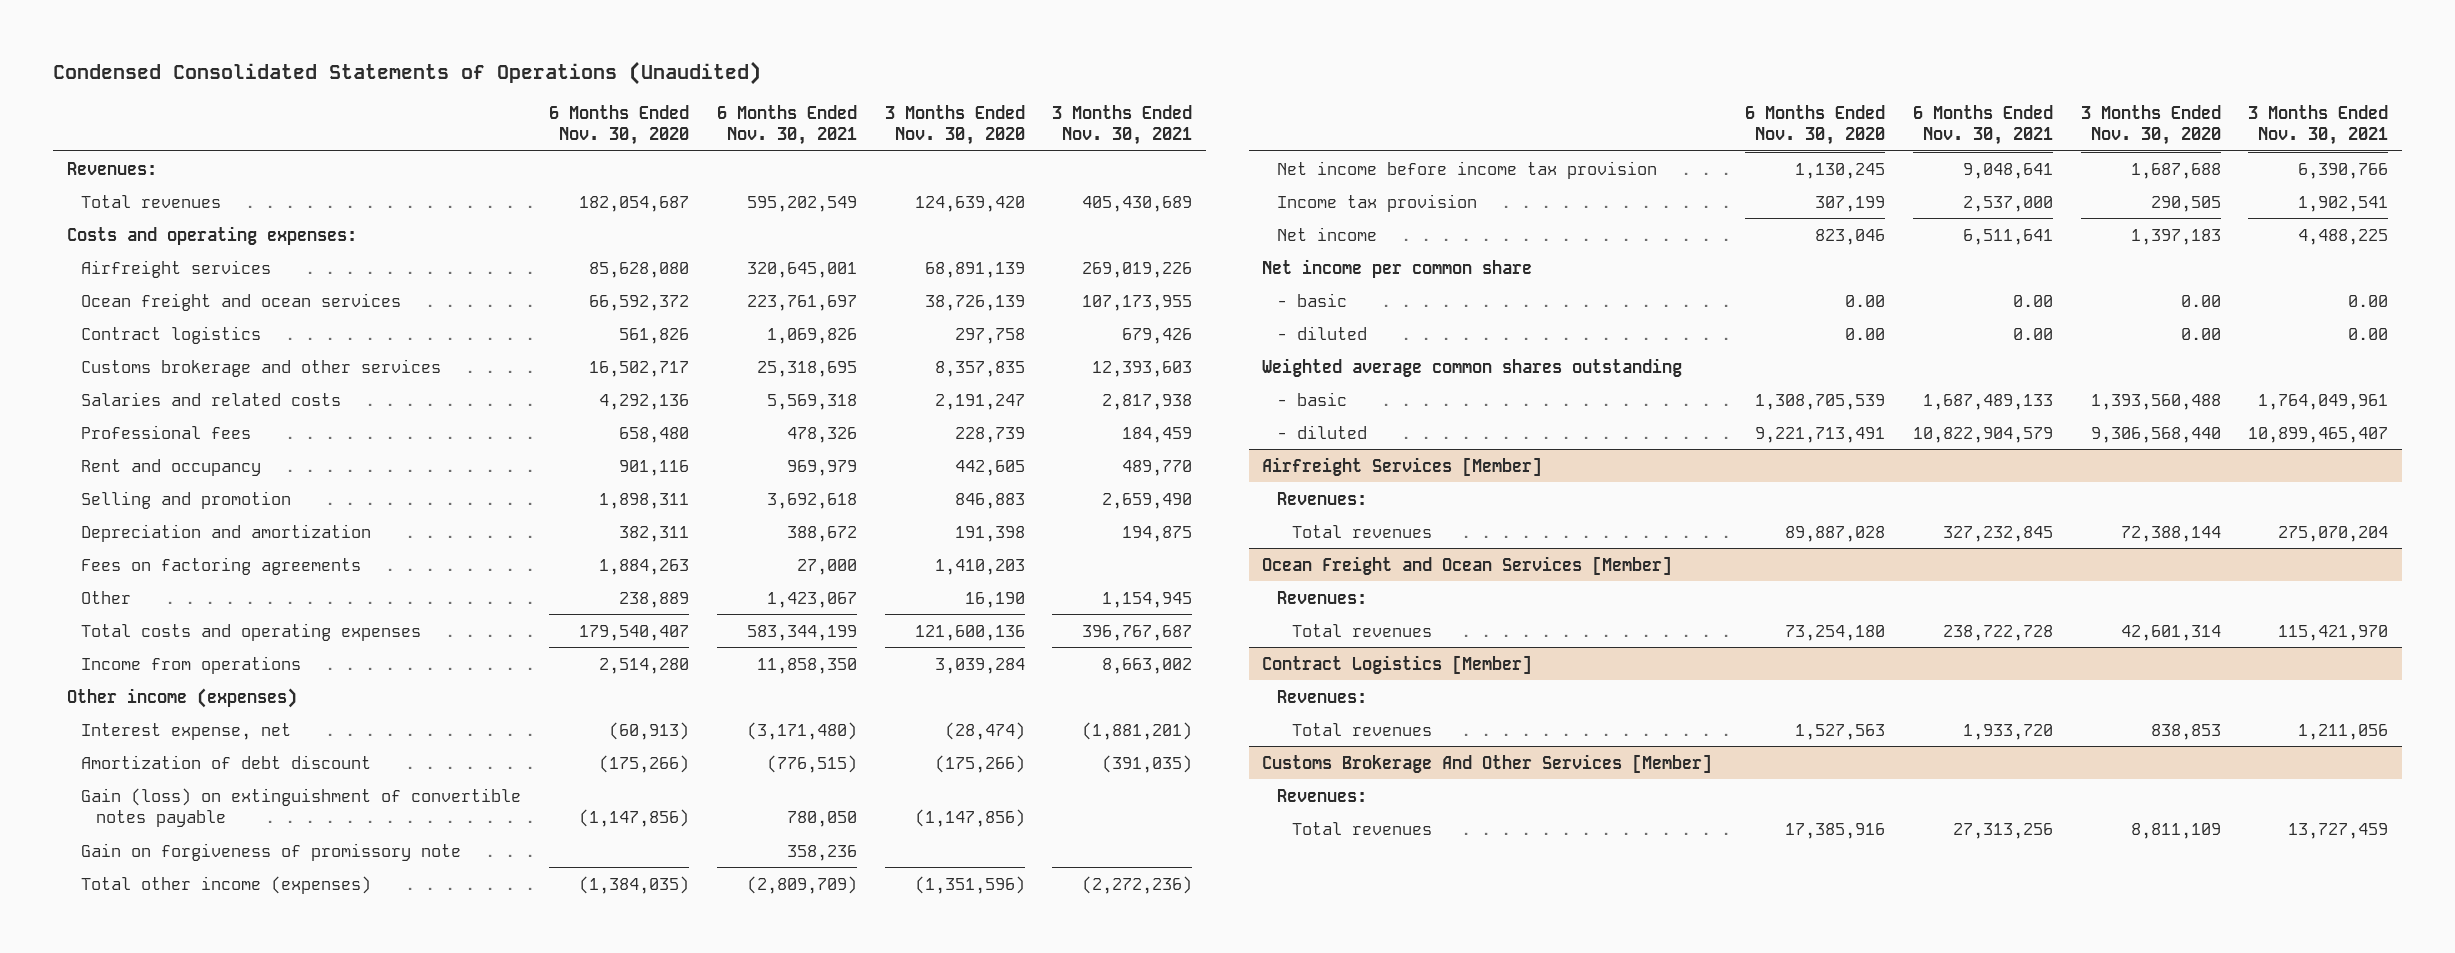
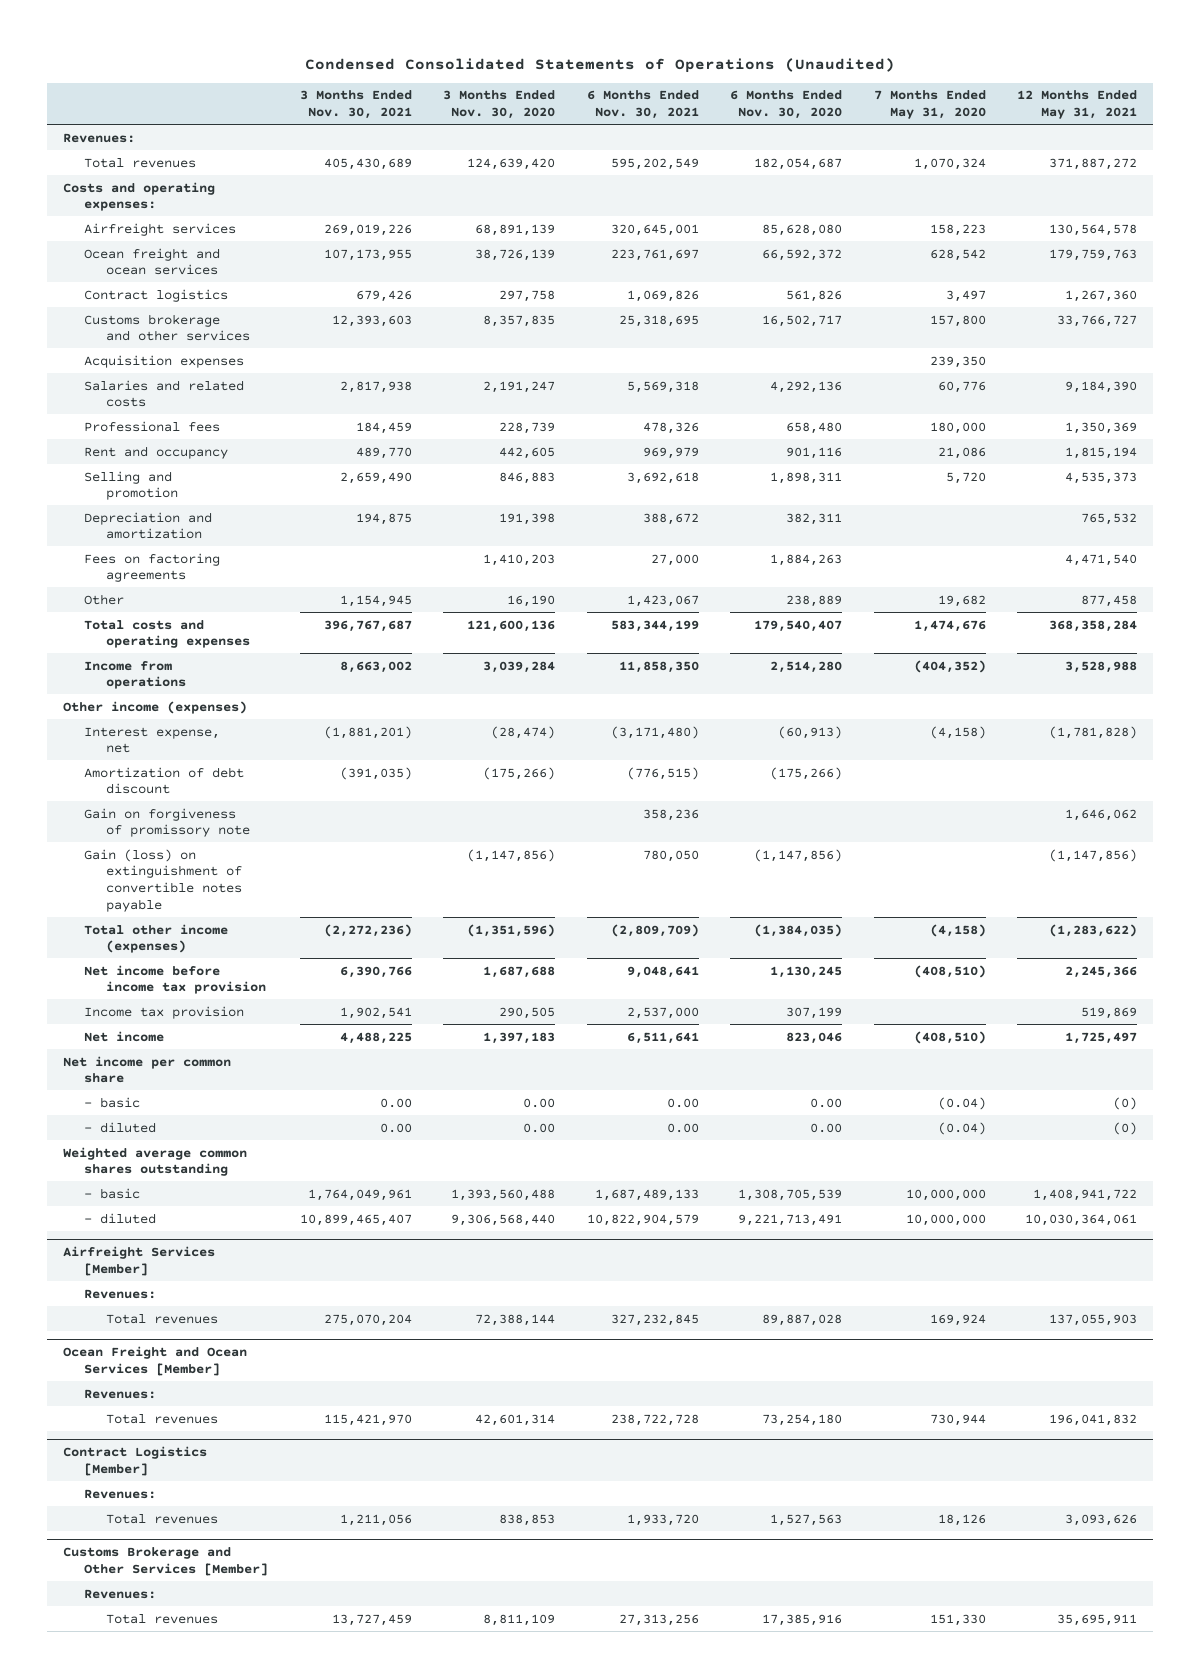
none -> [873,90,986,119] 7 Months Ended May 31, 2020
none -> [1017,90,1138,119] 12 Months Ended May 31, 2021
none -> [84,354,245,368] Acquisition expenses
[81,787,522,828] Gain (loss) on extinguishment of convertible notes payable -> [84,848,242,912] Gain (loss) on extinguishment of convertible notes payable
[1262,753,1713,773] Customs Brokerage And Other Services [Member] -> [62,1546,269,1576] Customs Brokerage and Other Services [Member]

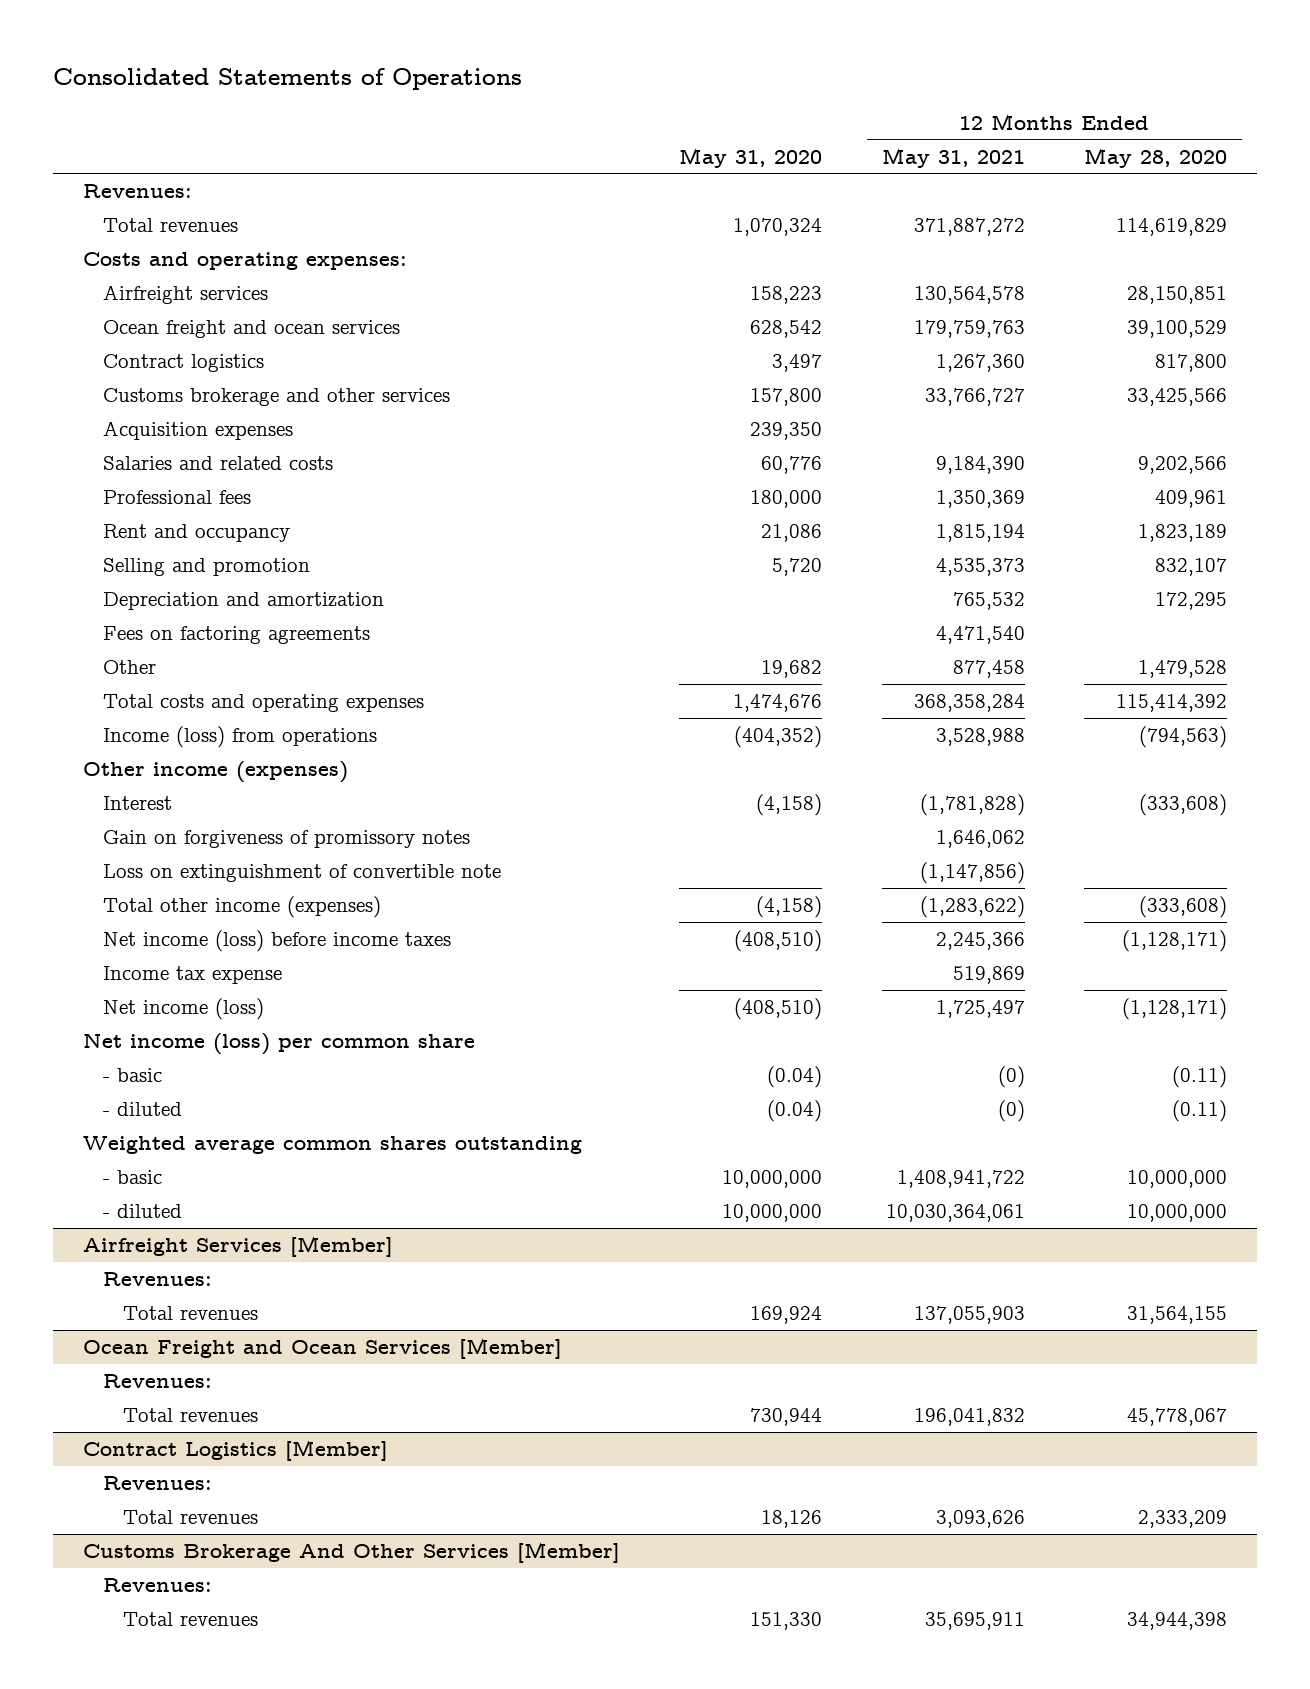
[304,57,895,73] Condensed Consolidated Statements of Operations (Unaudited) -> [52,67,522,90] Consolidated Statements of Operations
[299,90,412,119] 3 Months Ended Nov. 30, 2021 -> none
[443,90,556,119] 3 Months Ended Nov. 30, 2020 -> none
[586,90,699,119] 6 Months Ended Nov. 30, 2021 -> none
[730,90,843,119] 6 Months Ended Nov. 30, 2020 -> none
[873,90,986,119] 7 Months Ended May 31, 2020 -> none
none -> [679,147,823,168] May 31, 2020
none -> [1083,147,1227,168] May 28, 2020
[84,660,186,690] Income from operations -> [102,726,377,749] Income (loss) from operations
[84,766,245,795] Amortization of debt discount -> none
[84,726,221,754] Interest expense, net -> [102,796,172,811] Interest
[84,807,250,838] Gain on forgiveness of promissory note -> [102,830,470,849] Gain on forgiveness of promissory notes
[84,848,242,912] Gain (loss) on extinguishment of convertible notes payable -> [102,864,501,883] Loss on extinguishment of convertible note
[84,964,266,995] Net income before income tax provision -> [102,930,451,953] Net income (loss) before income taxes
[84,1005,245,1019] Income tax provision -> [102,966,282,985] Income tax expense
[84,1030,165,1042] Net income -> [102,998,264,1021] Net income (loss)
[62,1055,231,1084] Net income per common share -> [82,1033,475,1056] Net income (loss) per common share
[62,1546,269,1576] Customs Brokerage and Other Services [Member] -> [82,1542,620,1564] Customs Brokerage And Other Services [Member]

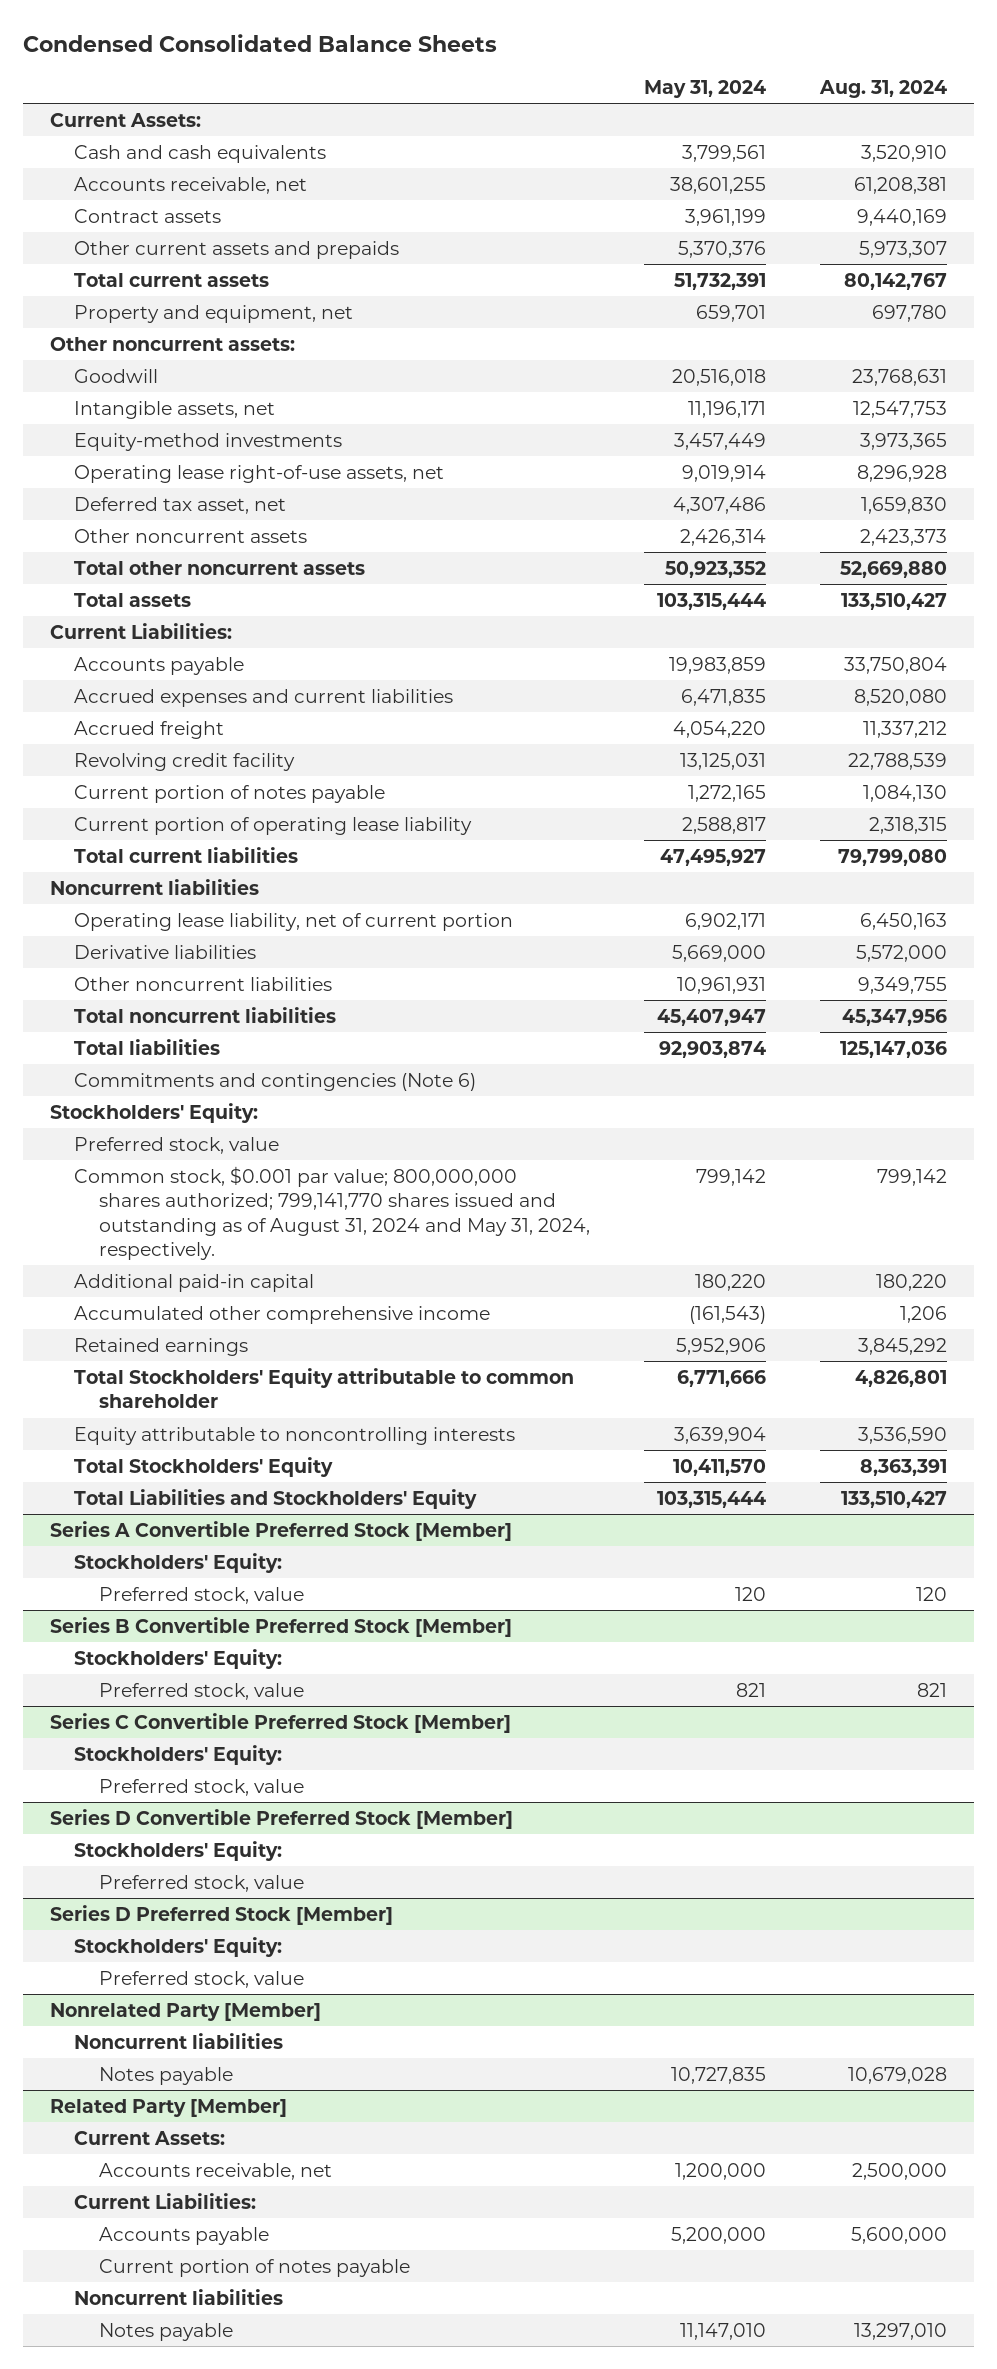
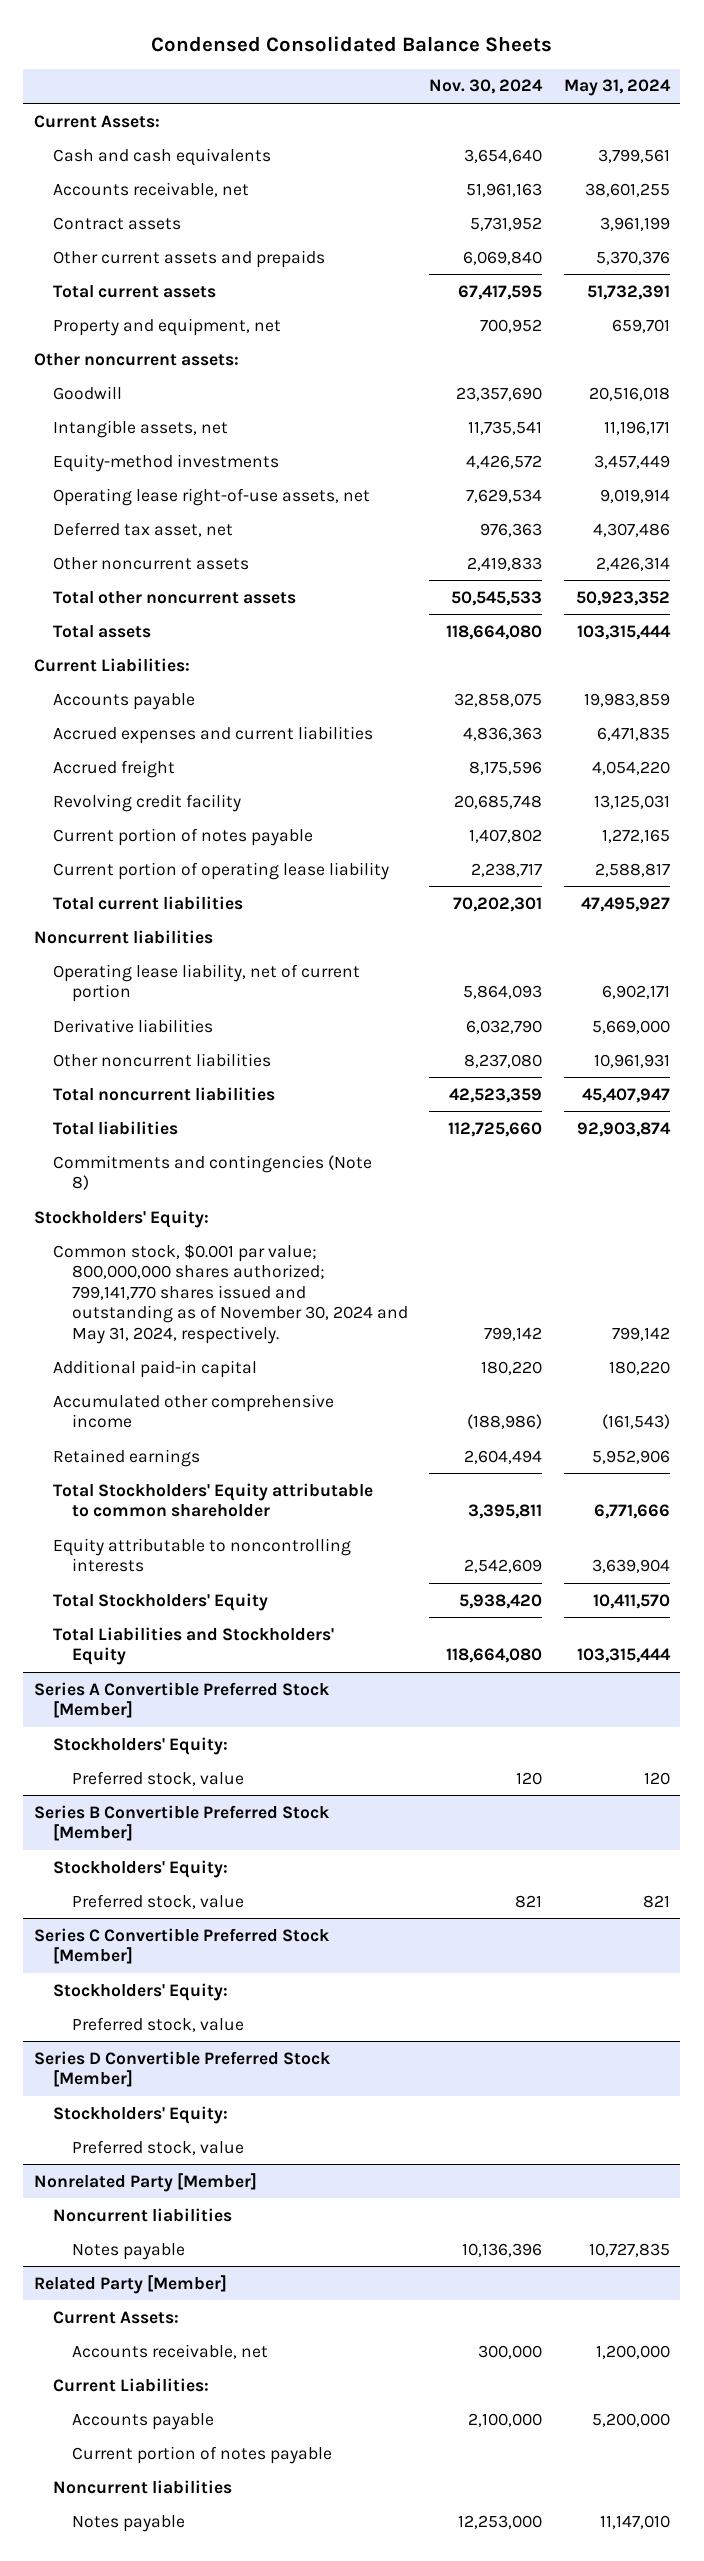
[819,79,948,98] Aug. 31, 2024 -> none
none -> [429,79,544,95] Nov. 30, 2024
[74,1072,477,1091] Commitments and contingencies (Note 6) -> [52,1154,372,1191] Commitments and contingencies (Note 8)
[74,1136,280,1154] Preferred stock, value -> none
[74,1165,590,1260] Common stock, $0.001 par value; 800,000,000 shares authorized; 799,141,770 shares issued and outstanding as of August 31, 2024 and May 31, 2024, respectively. -> [52,1243,408,1344] Common stock, $0.001 par value; 800,000,000 shares authorized; 799,141,770 shares issued and outstanding as of November 30, 2024 and May 31, 2024, respectively.
[49,1904,393,1925] Series D Preferred Stock [Member] -> none
[74,1936,283,1957] Stockholders' Equity: -> none
[98,1970,304,1988] Preferred stock, value -> none

